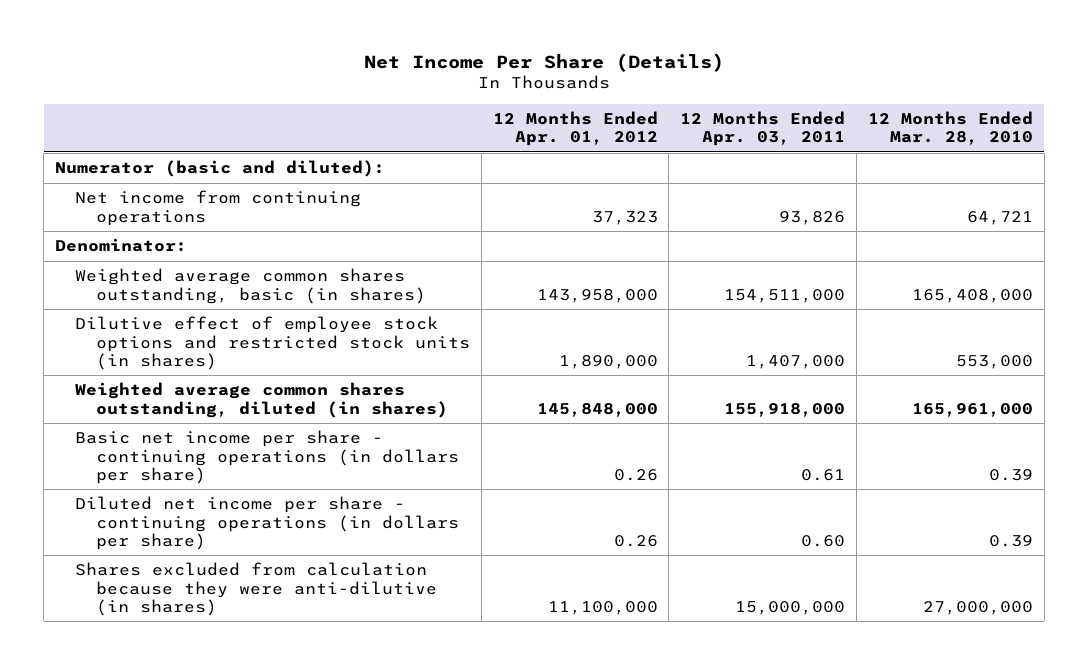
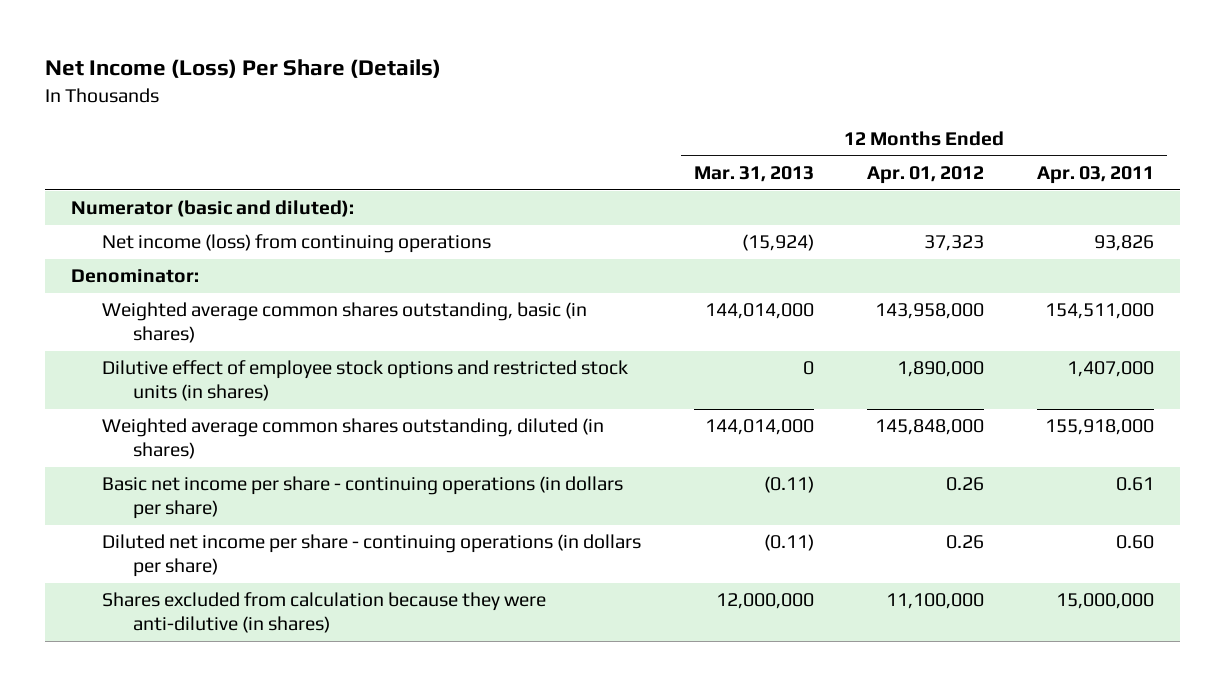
[364,52,725,72] Net Income Per Share (Details) -> [44,59,441,79] Net Income (Loss) Per Share (Details)
[867,110,1033,146] 12 Months Ended Mar. 28, 2010 -> none
none -> [693,166,814,183] Mar. 31, 2013
[75,190,362,226] Net income from continuing operations -> [102,234,492,254] Net income (loss) from continuing operations

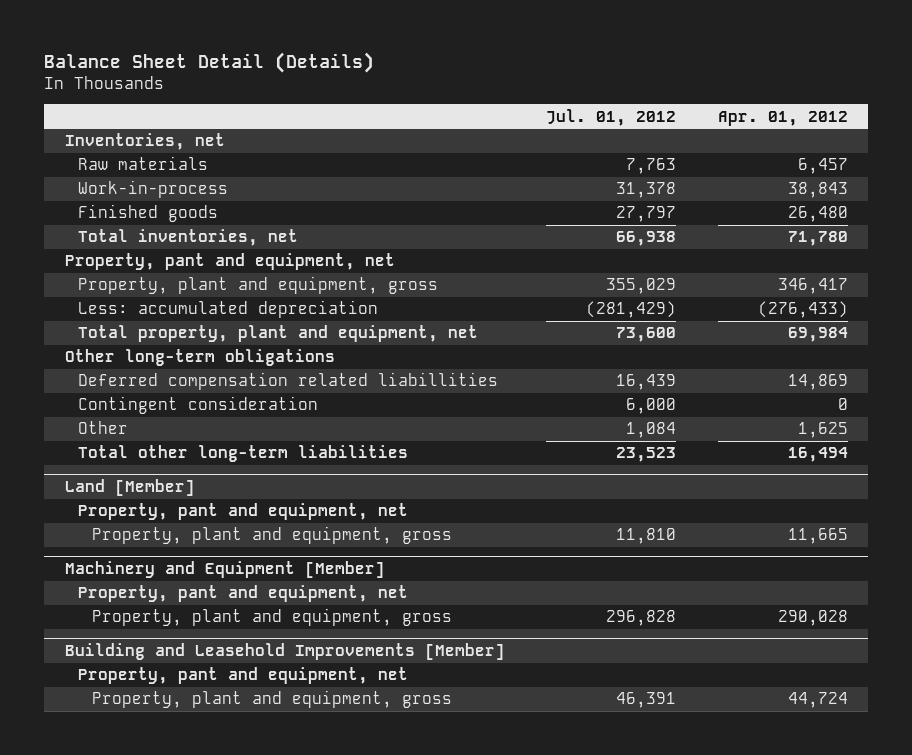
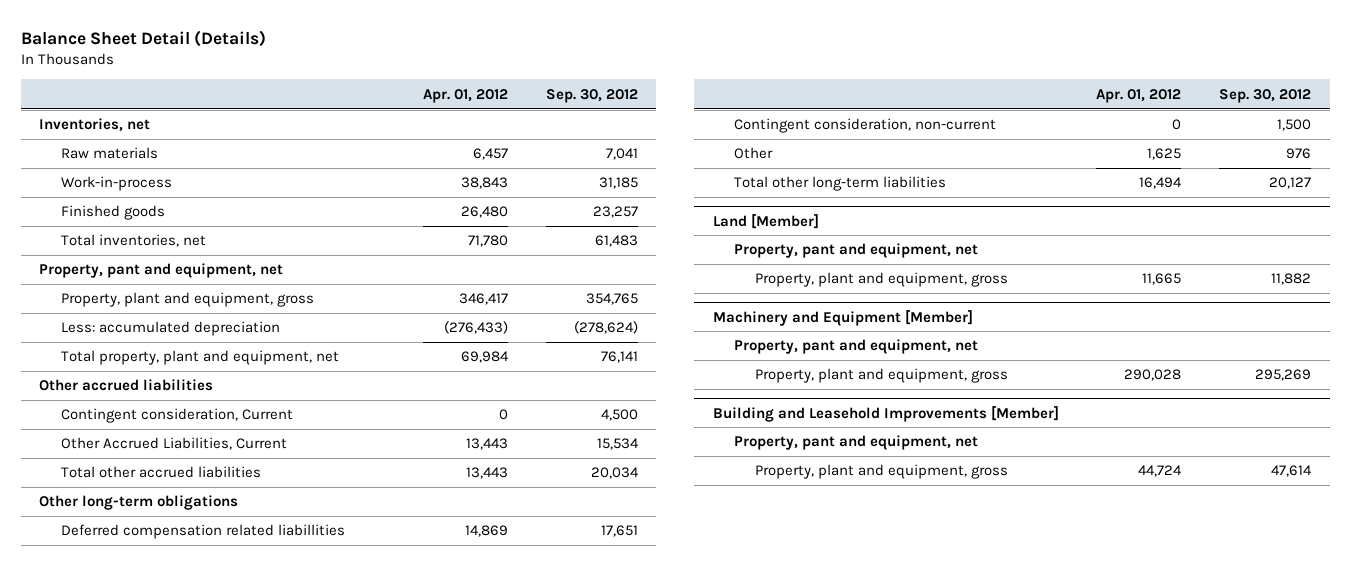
[546,108,677,126] Jul. 01, 2012 -> none
none -> [545,88,638,103] Sep. 30, 2012
none -> [39,379,214,392] Other accrued liabilities
none -> [60,408,293,424] Contingent consideration, Current
none -> [60,437,287,451] Other Accrued Liabilities, Current
none -> [60,466,261,479] Total other accrued liabilities
[78,396,319,415] Contingent consideration -> [734,118,997,134] Contingent consideration, non-current

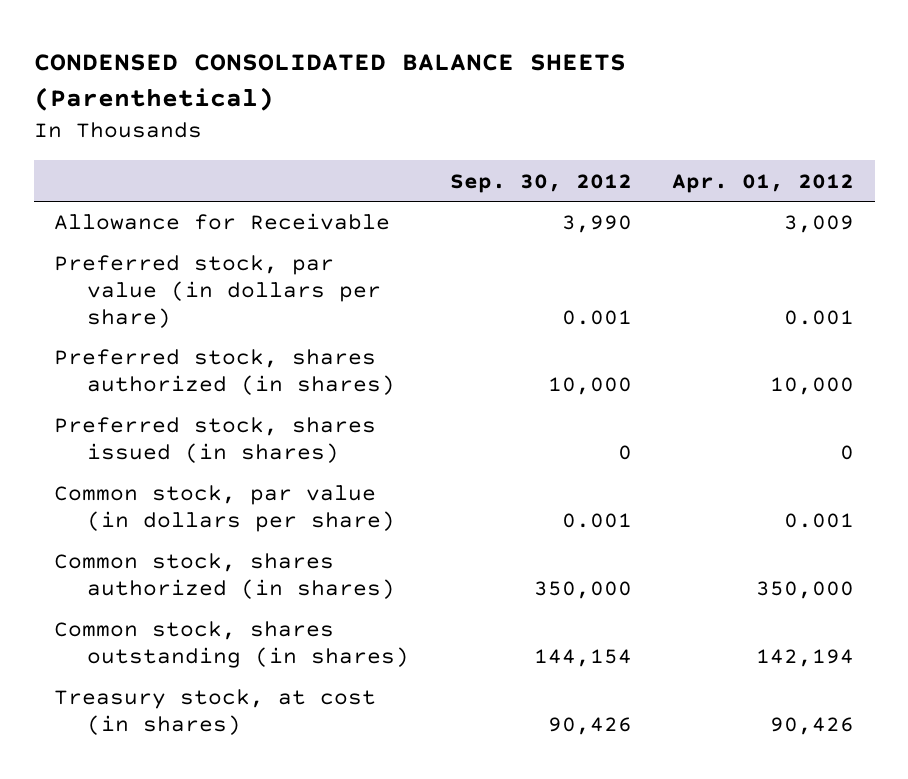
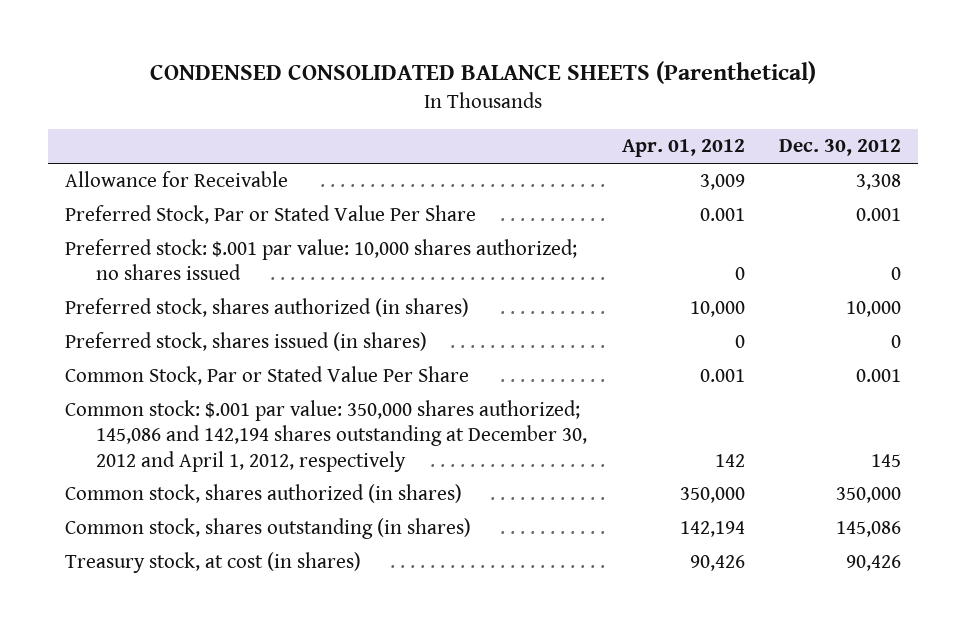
[449,173,632,193] Sep. 30, 2012 -> none
none -> [778,139,901,157] Dec. 30, 2012
[53,255,382,328] Preferred stock, par value (in dollars per share) -> [65,205,477,225] Preferred Stock, Par or Stated Value Per Share
none -> [65,239,578,281] Preferred stock: $.001 par value: 10,000 shares authorized; no shares issued
[53,485,396,533] Common stock, par value (in dollars per share) -> [65,366,470,386] Common Stock, Par or Stated Value Per Share
none -> [65,400,588,472] Common stock: $.001 par value: 350,000 shares authorized; 145,086 and 142,194 shares outstanding at December 30, 2012 and April 1, 2012, respectively

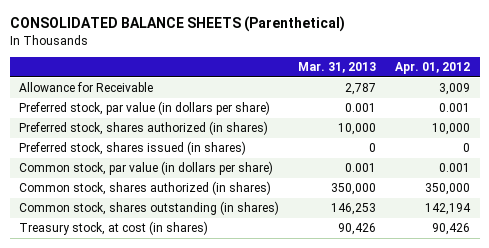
[150,61,817,85] CONDENSED CONSOLIDATED BALANCE SHEETS (Parenthetical) -> [9,16,345,33] CONSOLIDATED BALANCE SHEETS (Parenthetical)
[778,139,901,157] Dec. 30, 2012 -> none
none -> [298,61,377,73] Mar. 31, 2013
[65,239,578,281] Preferred stock: $.001 par value: 10,000 shares authorized; no shares issued -> none
[65,205,477,225] Preferred Stock, Par or Stated Value Per Share -> [19,101,271,116] Preferred stock, par value (in dollars per share)
[65,400,588,472] Common stock: $.001 par value: 350,000 shares authorized; 145,086 and 142,194 shares outstanding at December 30, 2012 and April 1, 2012, respectively -> none
[65,366,470,386] Common Stock, Par or Stated Value Per Share -> [19,161,274,176] Common stock, par value (in dollars per share)

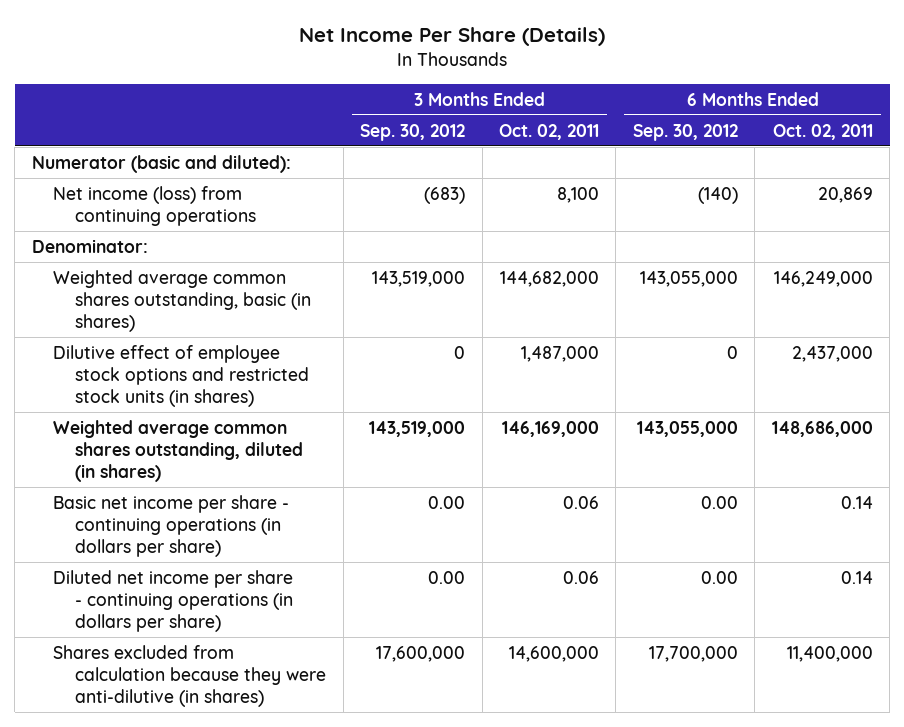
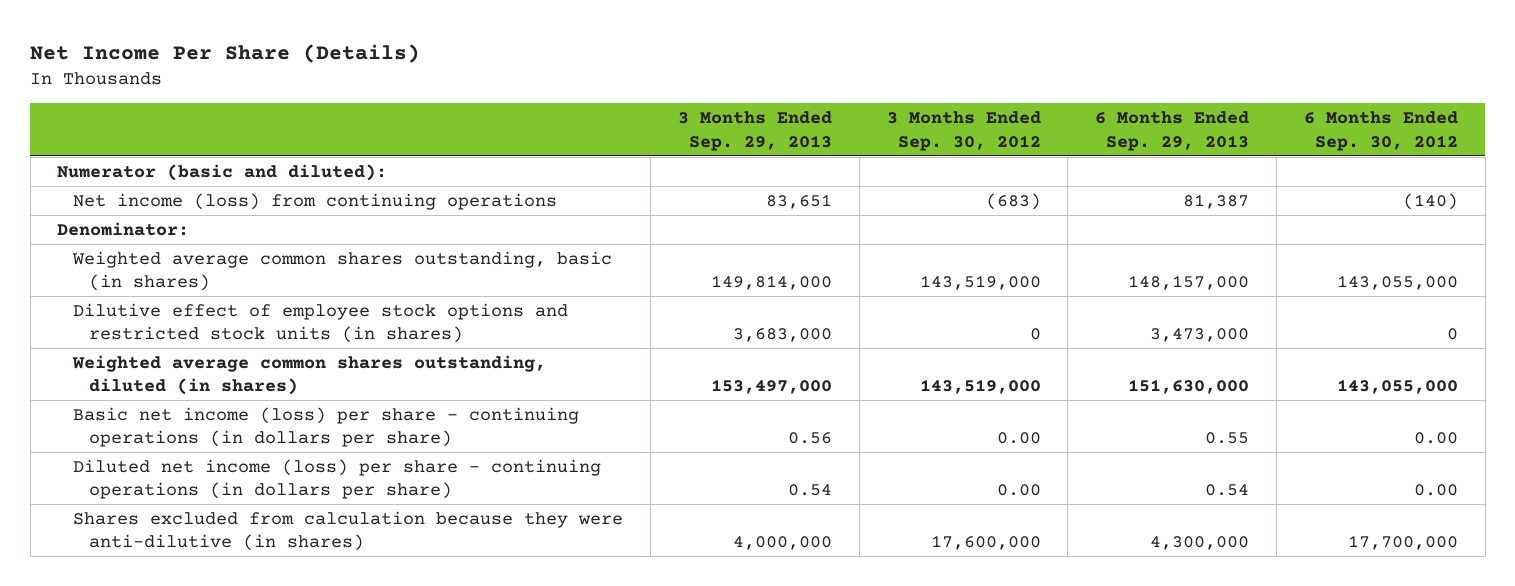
[498,123,599,140] Oct. 02, 2011 -> none
[772,123,873,140] Oct. 02, 2011 -> none
none -> [677,110,832,151] 3 Months Ended Sep. 29, 2013
none -> [1095,110,1250,151] 6 Months Ended Sep. 29, 2013
[53,494,290,558] Basic net income per share - continuing operations (in dollars per share) -> [73,406,580,448] Basic net income (loss) per share - continuing operations (in dollars per share)
[53,569,294,633] Diluted net income per share - continuing operations (in dollars per share) -> [73,458,602,500] Diluted net income (loss) per share - continuing operations (in dollars per share)

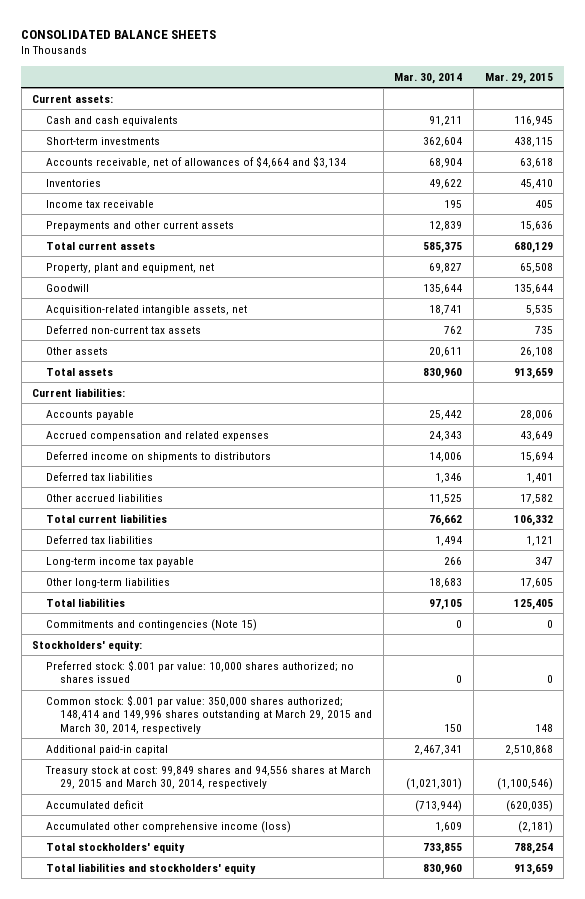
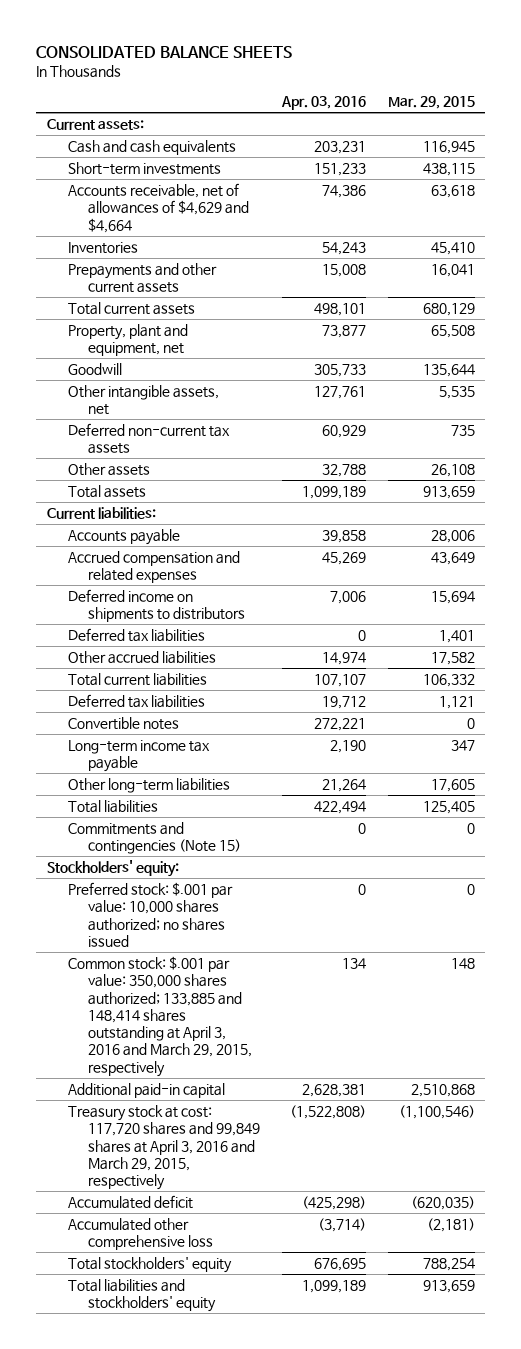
[394,72,463,84] Mar. 30, 2014 -> none
none -> [280,96,366,111] Apr. 03, 2016
[46,155,347,168] Accounts receivable, net of allowances of $4,664 and $3,134 -> [67,183,250,233] Accounts receivable, net of allowances of $4,629 and $4,664
[46,199,155,208] Income tax receivable -> none
[519,220,553,231] 15,636 -> [430,264,475,278] 16,041
[46,304,248,315] Acquisition-related intangible assets, net -> [67,385,219,416] Other intangible assets, net
none -> [67,717,179,731] Convertible notes
[46,694,372,734] Common stock: $.001 par value: 350,000 shares authorized; 148,414 and 149,996 shares outstanding at March 29, 2015 and March 30, 2014, respectively -> [67,956,253,1077] Common stock: $.001 par value: 350,000 shares authorized; 133,885 and 148,414 shares outstanding at April 3, 2016 and March 29, 2015, respectively
[45,765,372,790] Treasury stock at cost: 99,849 shares and 94,556 shares at March 29, 2015 and March 30, 2014, respectively -> [67,1105,261,1191] Treasury stock at cost: 117,720 shares and 99,849 shares at April 3, 2016 and March 29, 2015, respectively
[46,820,292,833] Accumulated other comprehensive income (loss) -> [67,1218,214,1251] Accumulated other comprehensive loss

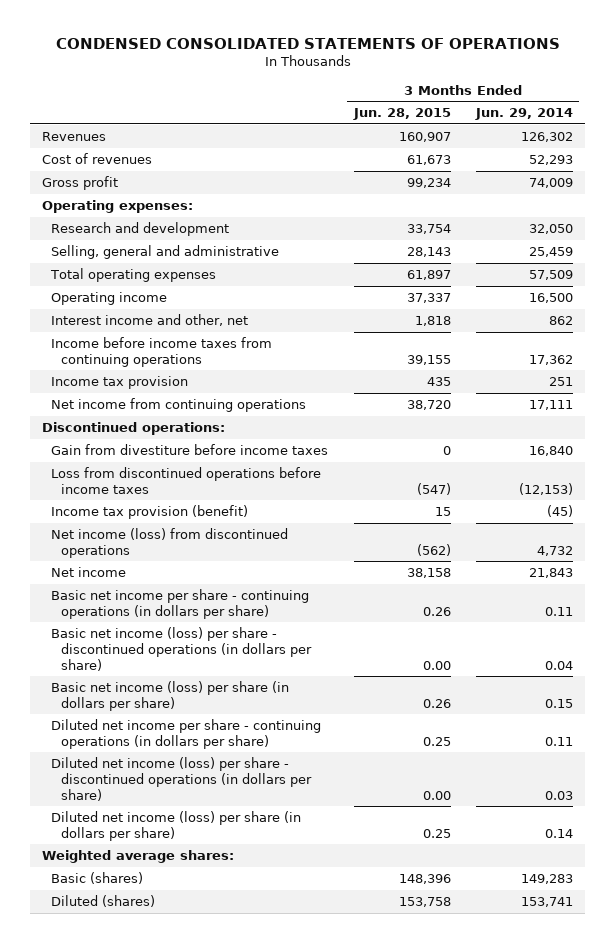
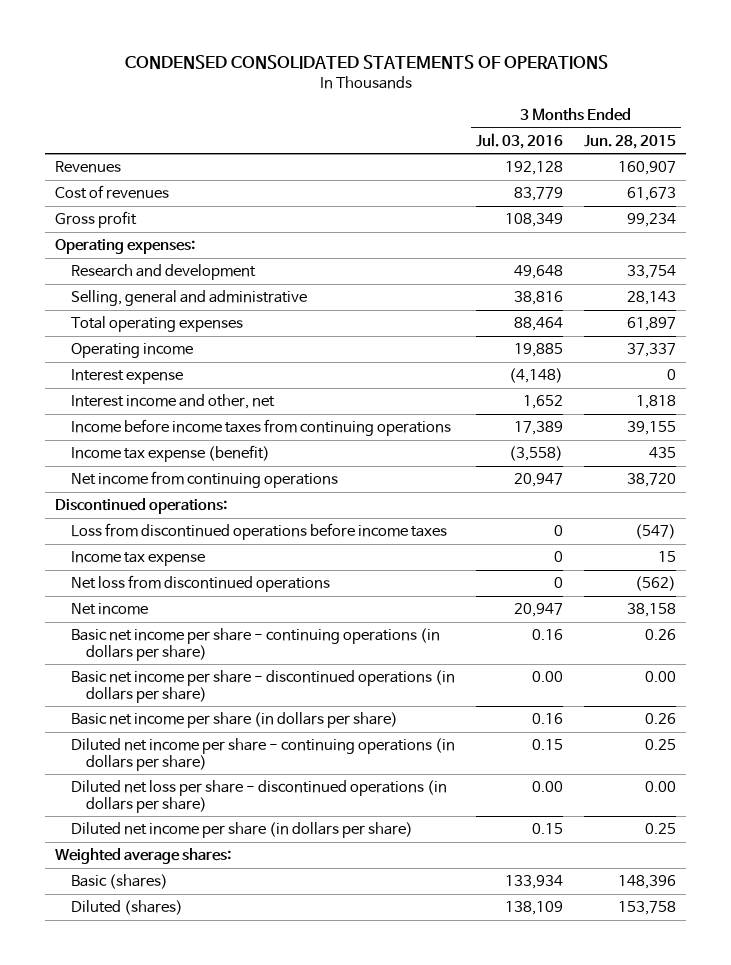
[474,108,573,121] Jun. 29, 2014 -> none
none -> [475,132,563,149] Jul. 03, 2016
none -> [70,369,183,385] Interest expense
[51,375,189,389] Income tax provision -> [70,445,270,463] Income tax expense (benefit)
[51,443,329,455] Gain from divestiture before income taxes -> none
[51,504,249,519] Income tax provision (benefit) -> [70,551,205,567] Income tax expense
[51,527,289,558] Net income (loss) from discontinued operations -> [70,575,330,593] Net loss from discontinued operations
[51,626,312,671] Basic net income (loss) per share - discontinued operations (in dollars per share) -> [70,670,455,703] Basic net income per share - discontinued operations (in dollars per share)
[51,680,290,711] Basic net income (loss) per share (in dollars per share) -> [70,712,398,729] Basic net income per share (in dollars per share)
[51,756,312,801] Diluted net income (loss) per share - discontinued operations (in dollars per share) -> [70,780,447,813] Diluted net loss per share - discontinued operations (in dollars per share)
[51,810,302,841] Diluted net income (loss) per share (in dollars per share) -> [70,822,413,839] Diluted net income per share (in dollars per share)

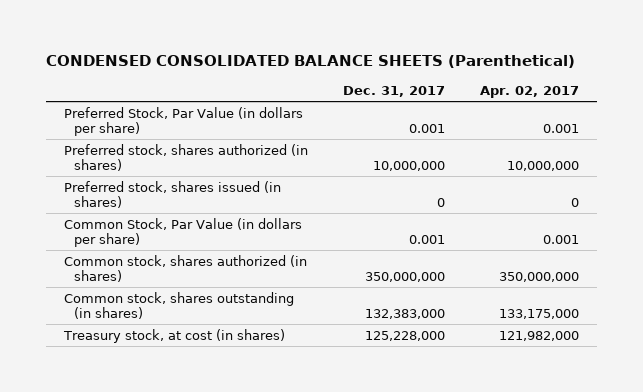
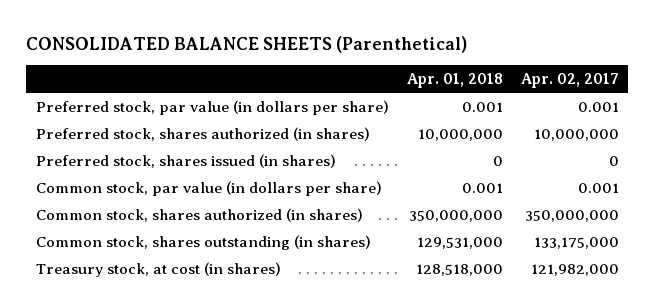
[45,55,575,69] CONDENSED CONSOLIDATED BALANCE SHEETS (Parenthetical) -> [26,36,468,54] CONSOLIDATED BALANCE SHEETS (Parenthetical)
[343,86,446,98] Dec. 31, 2017 -> none
none -> [406,72,503,88] Apr. 01, 2018
[63,106,303,137] Preferred Stock, Par Value (in dollars per share) -> [35,99,389,115] Preferred stock, par value (in dollars per share)
[63,217,302,248] Common Stock, Par Value (in dollars per share) -> [35,180,382,196] Common stock, par value (in dollars per share)

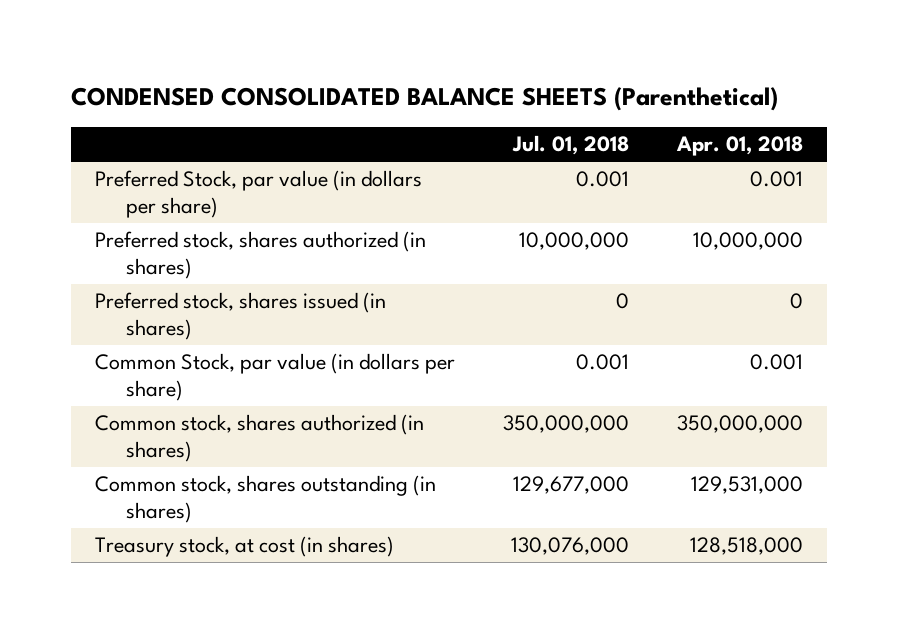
[26,36,468,54] CONSOLIDATED BALANCE SHEETS (Parenthetical) -> [70,87,778,112] CONDENSED CONSOLIDATED BALANCE SHEETS (Parenthetical)
[521,72,620,88] Apr. 02, 2017 -> none
none -> [512,135,630,156] Jul. 01, 2018
[35,99,389,115] Preferred stock, par value (in dollars per share) -> [94,170,422,219] Preferred Stock, par value (in dollars per share)
[35,180,382,196] Common stock, par value (in dollars per share) -> [94,353,455,402] Common Stock, par value (in dollars per share)

